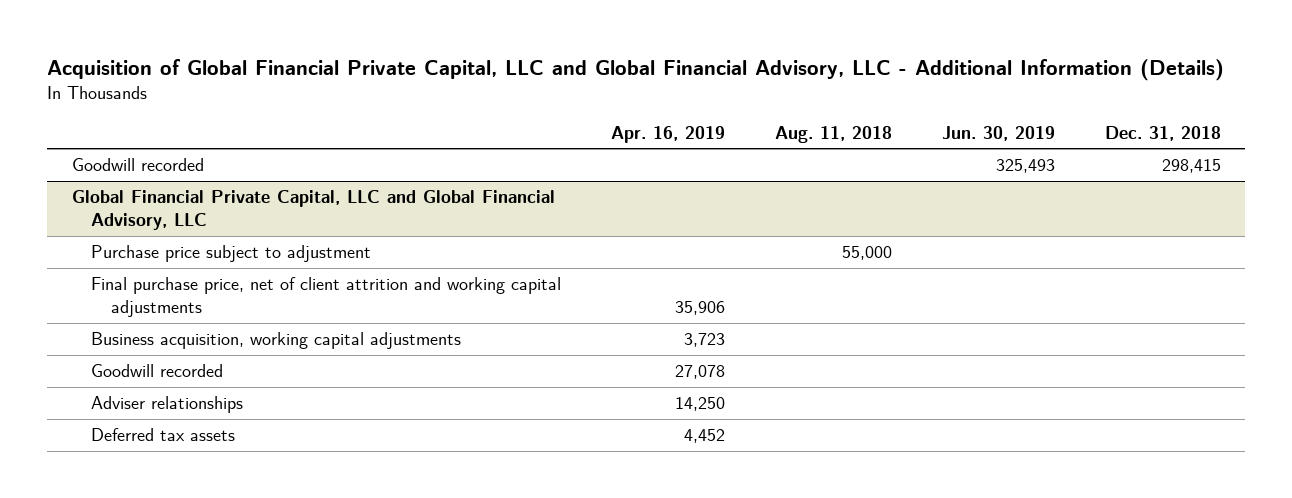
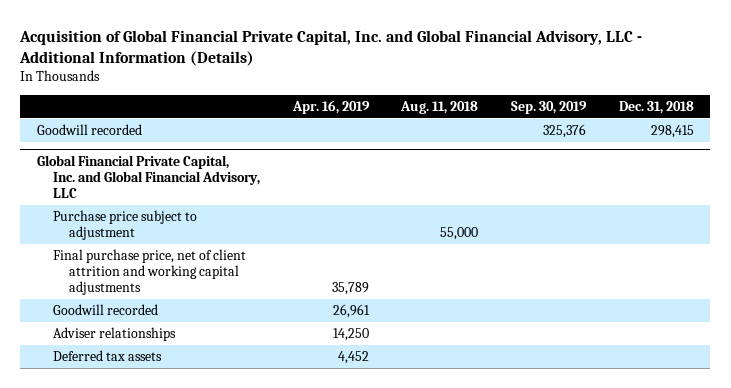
[47,58,1225,81] Acquisition of Global Financial Private Capital, LLC and Global Financial Advisory, LLC - Additional Information (Details) -> [19,29,643,66] Acquisition of Global Financial Private Capital, Inc. and Global Financial Advisory, LLC - Additional Information (Details)
[941,125,1055,141] Jun. 30, 2019 -> none
none -> [511,100,588,114] Sep. 30, 2019
[71,190,555,231] Global Financial Private Capital, LLC and Global Financial Advisory, LLC -> [36,155,261,198] Global Financial Private Capital, Inc. and Global Financial Advisory, LLC
[91,332,462,350] Business acquisition, working capital adjustments -> none
[675,301,726,316] 35,906 -> [331,282,369,296] 35,789
[675,365,726,380] 27,078 -> [332,304,370,319] 26,961

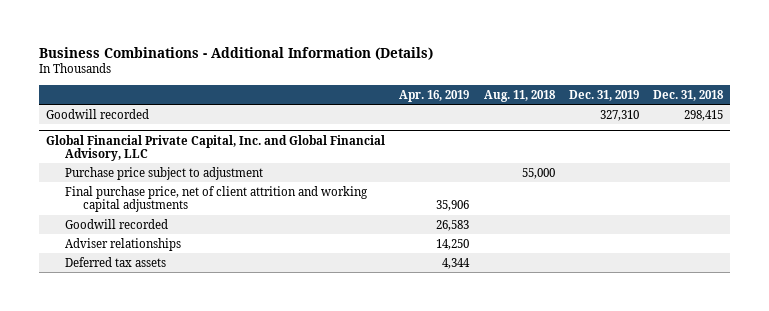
[19,29,643,66] Acquisition of Global Financial Private Capital, Inc. and Global Financial Advisory, LLC - Additional Information (Details) -> [39,46,434,60] Business Combinations - Additional Information (Details)
[511,100,588,114] Sep. 30, 2019 -> none
none -> [568,89,639,101] Dec. 31, 2019
[331,282,369,296] 35,789 -> [436,200,470,212] 35,906
[332,304,370,319] 26,961 -> [436,219,470,231] 26,583
[337,351,369,365] 4,452 -> [442,257,471,269] 4,344

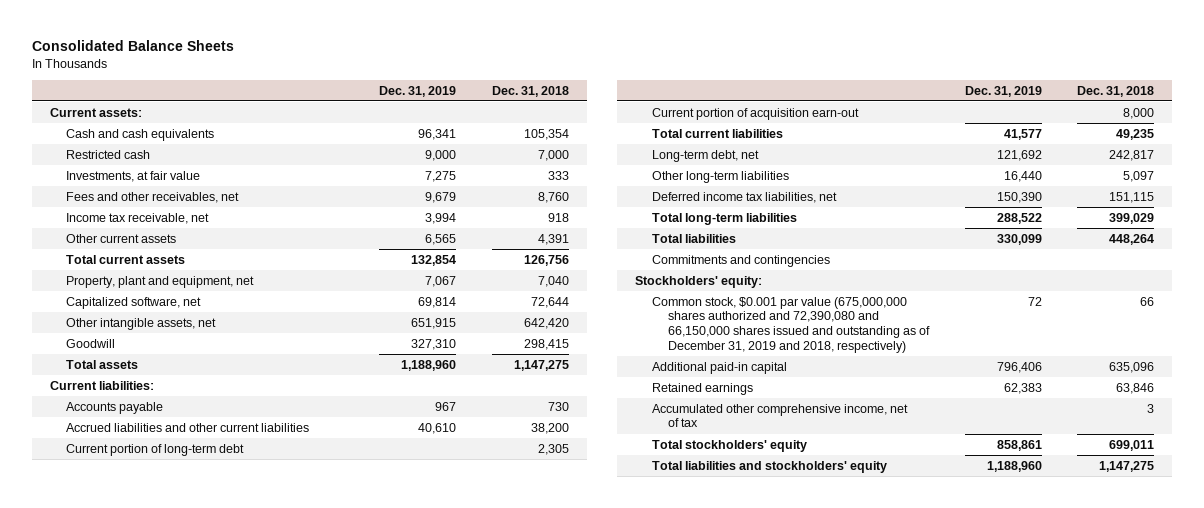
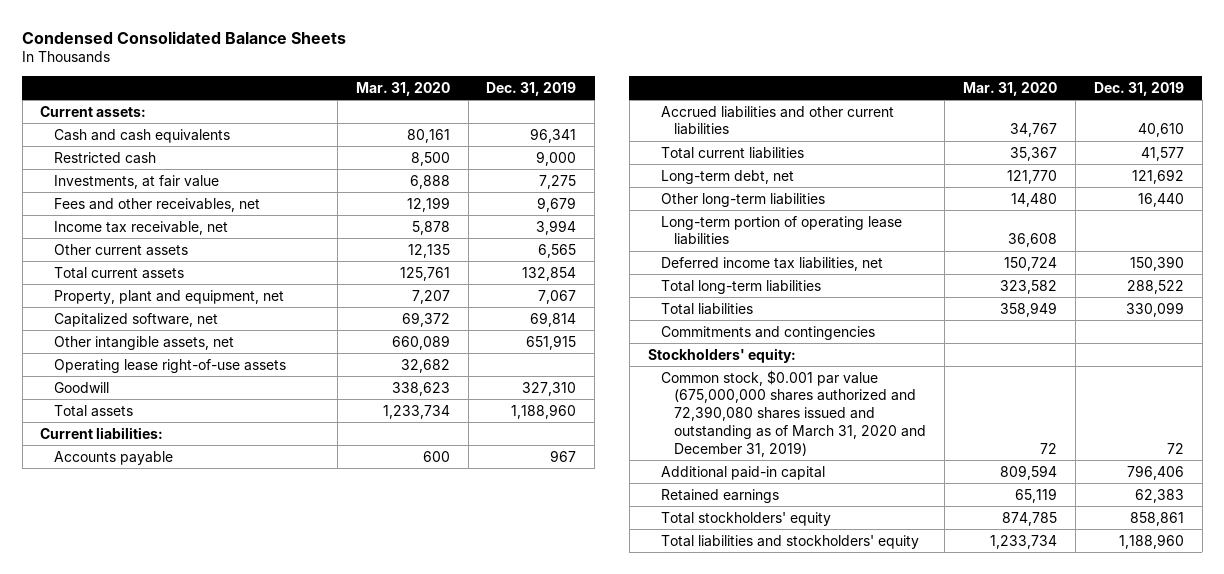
[32,40,235,52] Consolidated Balance Sheets -> [22,30,347,44] Condensed Consolidated Balance Sheets
[491,85,569,97] Dec. 31, 2018 -> none
none -> [355,81,450,96] Mar. 31, 2020
none -> [53,358,286,373] Operating lease right-of-use assets
[66,443,245,456] Current portion of long-term debt -> none
[651,107,859,120] Current portion of acquisition earn-out -> none
none -> [661,215,903,246] Long-term portion of operating lease liabilities
[651,296,931,353] Common stock, $0.001 par value (675,000,000 shares authorized and 72,390,080 and 66,150,000 shares issued and outstanding as of December 31, 2019 and 2018, respectively) -> [661,369,927,457] Common stock, $0.001 par value (675,000,000 shares authorized and 72,390,080 shares issued and outstanding as of March 31, 2020 and December 31, 2019)
[651,403,908,428] Accumulated other comprehensive income, net of tax -> none

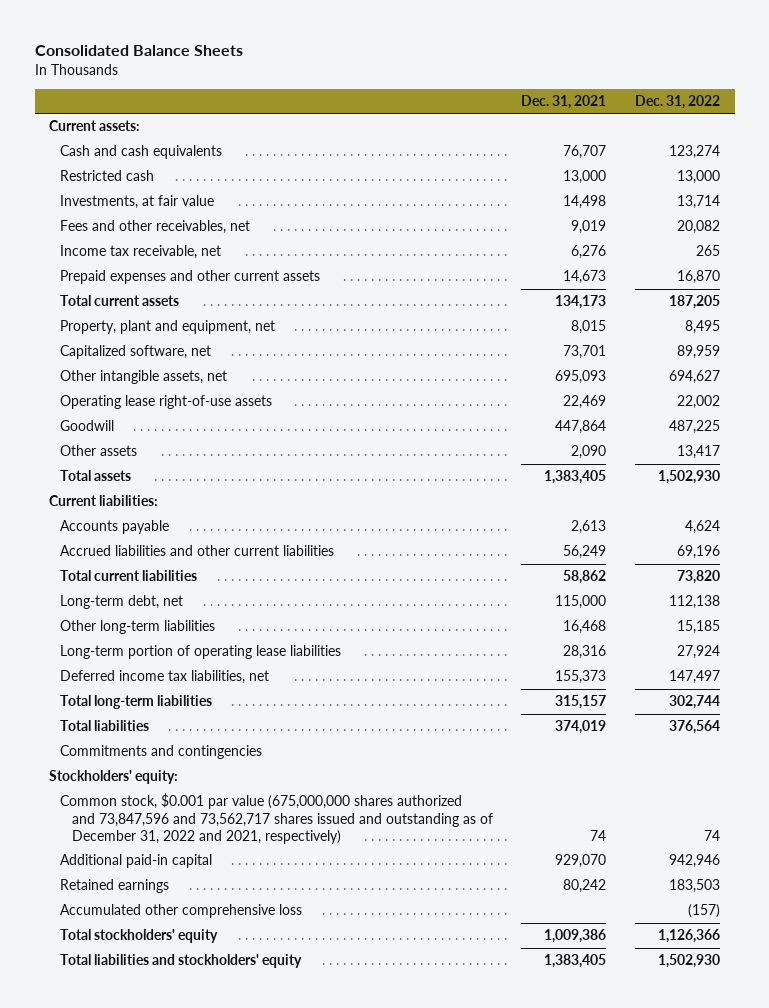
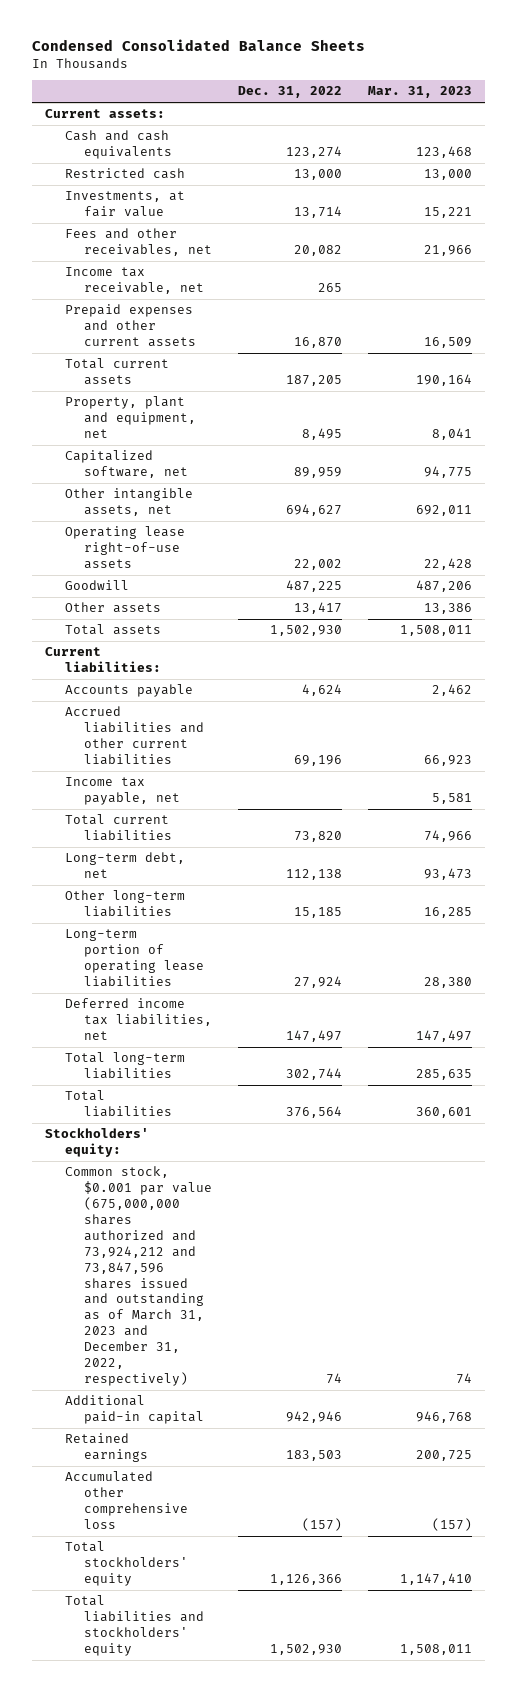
[34,45,243,57] Consolidated Balance Sheets -> [32,39,366,52] Condensed Consolidated Balance Sheets
[521,94,607,109] Dec. 31, 2021 -> none
none -> [368,86,473,99] Mar. 31, 2023
none -> [64,777,181,806] Income tax payable, net
[60,745,263,760] Commitments and contingencies -> none
[60,793,493,844] Common stock, $0.001 par value (675,000,000 shares authorized and 73,847,596 and 73,562,717 shares issued and outstanding as of December 31, 2022 and 2021, respectively) -> [64,1166,213,1386] Common stock, $0.001 par value (675,000,000 shares authorized and 73,924,212 and 73,847,596 shares issued and outstanding as of March 31, 2023 and December 31, 2022, respectively)

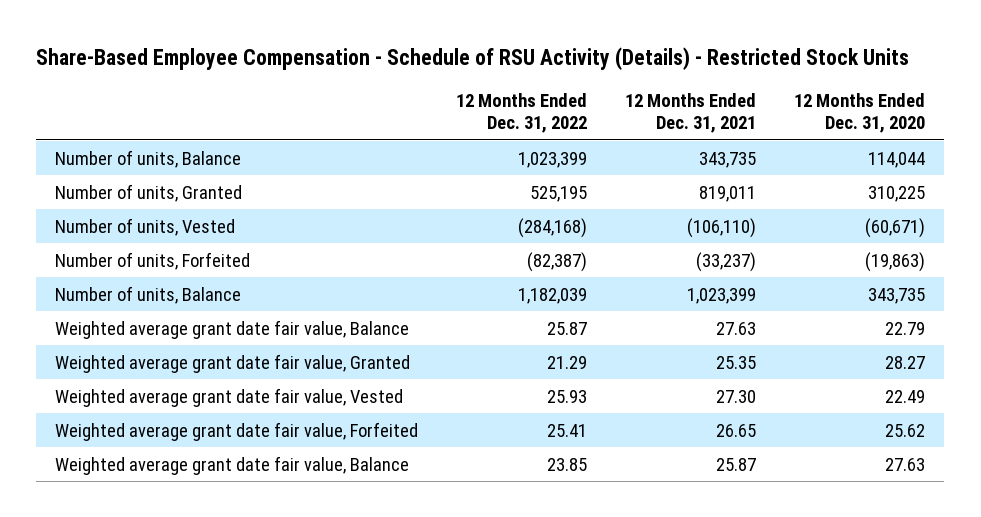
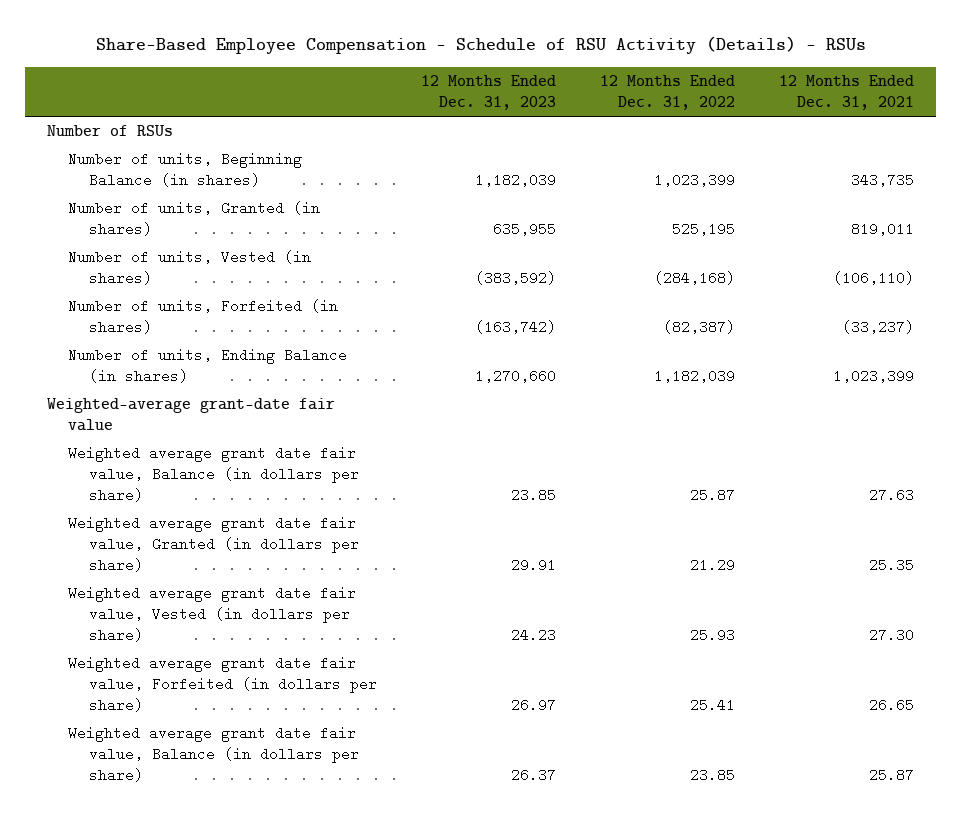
[36,47,910,71] Share-Based Employee Compensation - Schedule of RSU Activity (Details) - Restricted Stock Units -> [95,36,866,55] Share-Based Employee Compensation - Schedule of RSU Activity (Details) - RSUs
[794,93,926,134] 12 Months Ended Dec. 31, 2020 -> none
none -> [421,75,557,110] 12 Months Ended Dec. 31, 2023
none -> [46,125,173,137] Number of RSUs
[55,149,242,168] Number of units, Balance -> [67,152,302,188] Number of units, Beginning Balance (in shares)
[55,183,243,202] Number of units, Granted -> [67,201,320,237] Number of units, Granted (in shares)
[55,217,236,236] Number of units, Vested -> [67,250,311,286] Number of units, Vested (in shares)
[55,251,251,270] Number of units, Forfeited -> [67,299,338,335] Number of units, Forfeited (in shares)
[55,285,242,304] Number of units, Balance -> [67,348,347,384] Number of units, Ending Balance (in shares)
none -> [46,398,335,432] Weighted-average grant-date fair value
[55,319,410,339] Weighted average grant date fair value, Balance -> [67,446,360,502] Weighted average grant date fair value, Balance (in dollars per share)
[55,353,411,373] Weighted average grant date fair value, Granted -> [67,516,360,572] Weighted average grant date fair value, Granted (in dollars per share)
[55,387,404,407] Weighted average grant date fair value, Vested -> [67,586,356,642] Weighted average grant date fair value, Vested (in dollars per share)
[55,421,419,441] Weighted average grant date fair value, Forfeited -> [67,656,378,712] Weighted average grant date fair value, Forfeited (in dollars per share)
[55,455,410,475] Weighted average grant date fair value, Balance -> [67,726,360,782] Weighted average grant date fair value, Balance (in dollars per share)

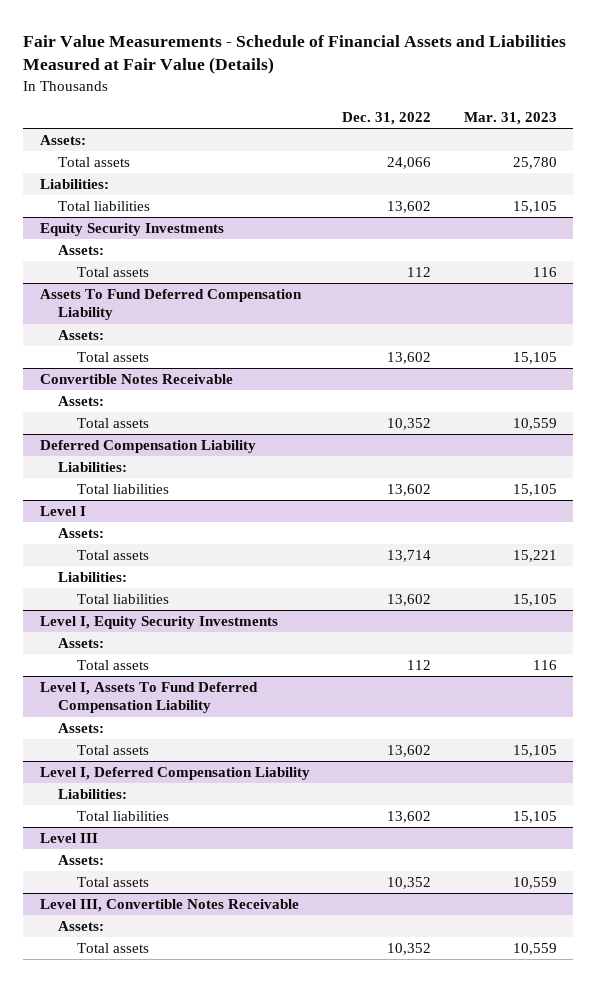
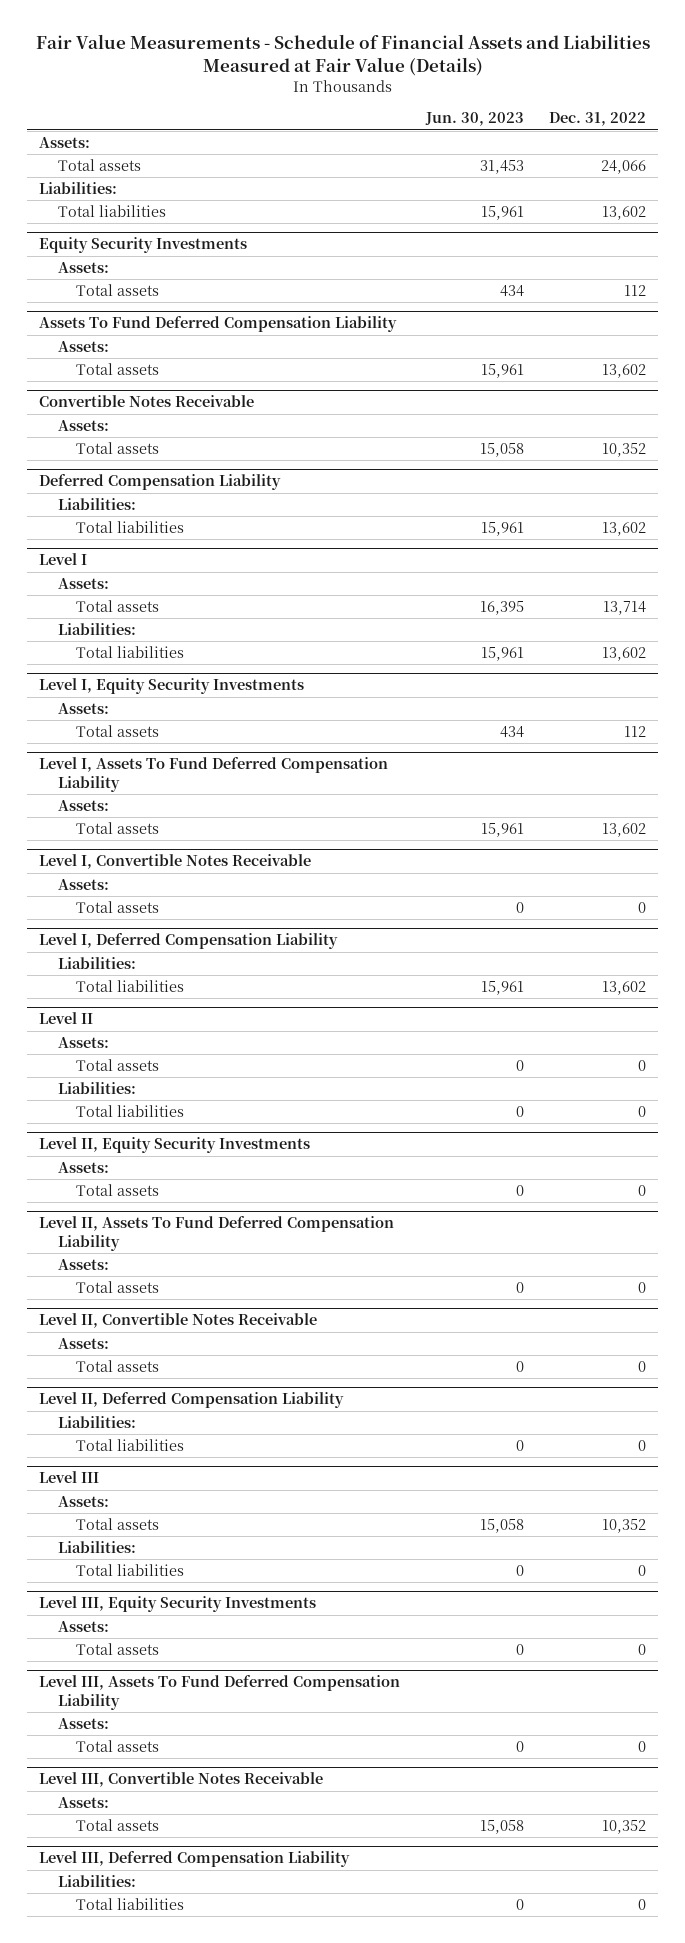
[464,111,558,125] Mar. 31, 2023 -> none
none -> [424,112,524,127] Jun. 30, 2023
none -> [39,854,312,870] Level I, Convertible Notes Receivable
none -> [57,878,109,890] Assets:
none -> [75,900,159,913] Total assets
none -> [39,1012,94,1025] Level II
none -> [57,1036,109,1048] Assets:
none -> [75,1058,159,1071] Total assets
none -> [57,1081,136,1094] Liabilities:
none -> [75,1104,184,1117] Total liabilities
none -> [39,1137,311,1154] Level II, Equity Security Investments
none -> [57,1161,109,1173] Assets:
none -> [75,1183,159,1196] Total assets
none -> [39,1216,395,1251] Level II, Assets To Fund Deferred Compensation Liability
none -> [57,1258,109,1270] Assets:
none -> [75,1280,159,1293] Total assets
none -> [39,1313,318,1329] Level II, Convertible Notes Receivable
none -> [57,1337,109,1349] Assets:
none -> [75,1359,159,1372] Total assets
none -> [39,1392,345,1409] Level II, Deferred Compensation Liability
none -> [57,1415,136,1428] Liabilities:
none -> [75,1438,184,1451] Total liabilities
none -> [57,1540,136,1553] Liabilities:
none -> [75,1563,184,1576] Total liabilities
none -> [39,1596,317,1613] Level III, Equity Security Investments
none -> [57,1620,109,1632] Assets:
none -> [75,1642,159,1655] Total assets
none -> [39,1675,401,1710] Level III, Assets To Fund Deferred Compensation Liability
none -> [57,1717,109,1729] Assets:
none -> [75,1739,159,1752] Total assets
none -> [39,1851,351,1868] Level III, Deferred Compensation Liability
none -> [57,1874,136,1887] Liabilities:
none -> [75,1897,184,1910] Total liabilities

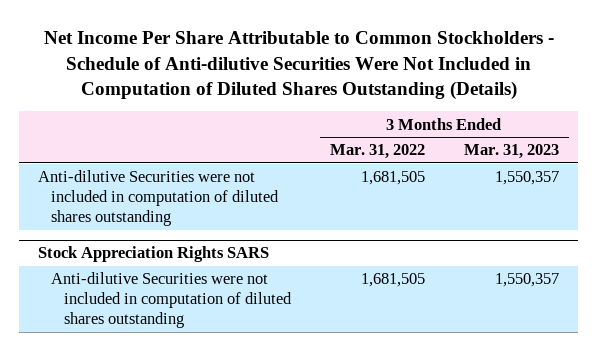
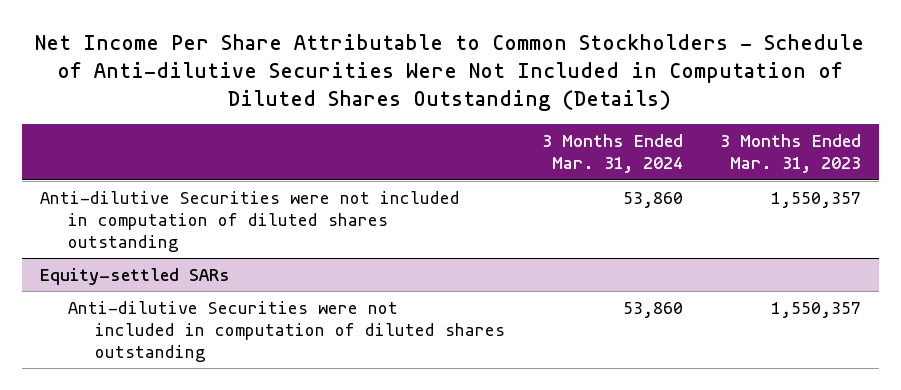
[329,144,425,160] Mar. 31, 2022 -> none
none -> [541,134,683,174] 3 Months Ended Mar. 31, 2024
[38,246,270,263] Stock Appreciation Rights SARS -> [40,267,231,285] Equity-settled SARs

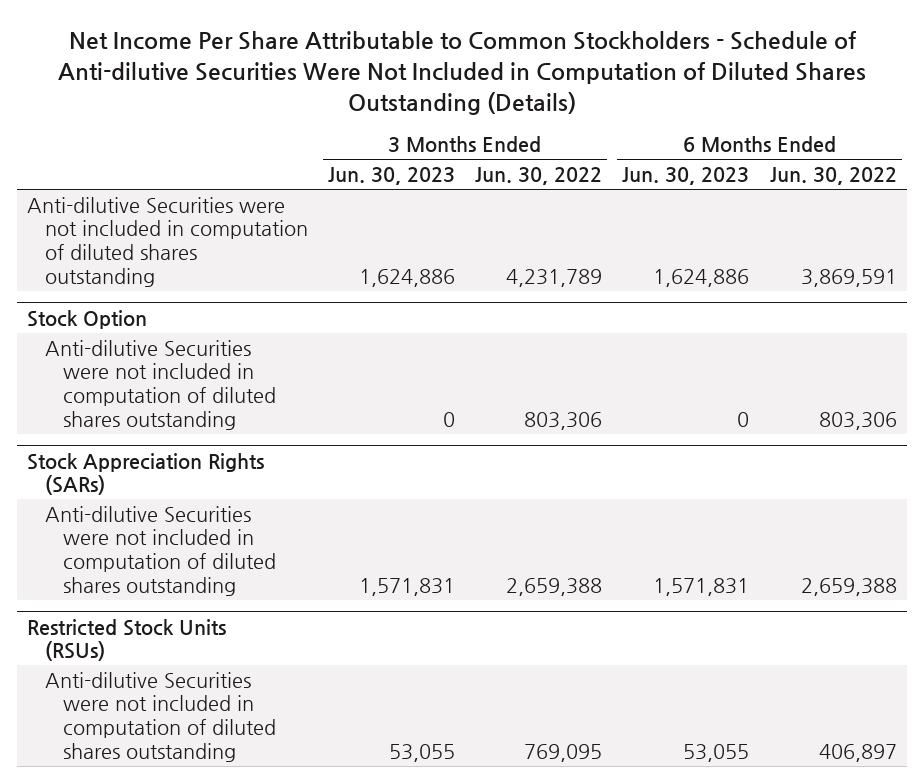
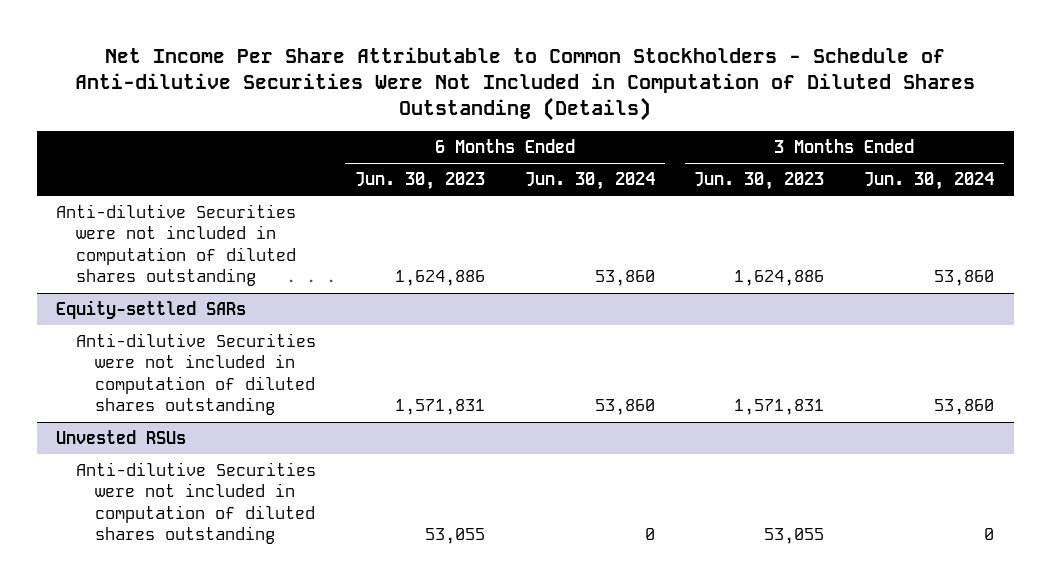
[475,167,603,186] Jun. 30, 2022 -> none
[769,167,897,186] Jun. 30, 2022 -> none
none -> [524,172,655,191] Jun. 30, 2024
none -> [864,172,995,191] Jun. 30, 2024
[27,309,148,329] Stock Option -> none
[44,339,276,430] Anti-dilutive Securities were not included in computation of diluted shares outstanding -> none
[27,452,265,496] Stock Appreciation Rights (SARs) -> [56,299,247,319] Equity-settled SARs
[27,618,227,662] Restricted Stock Units (RSUs) -> [56,429,187,444] Unvested RSUs

